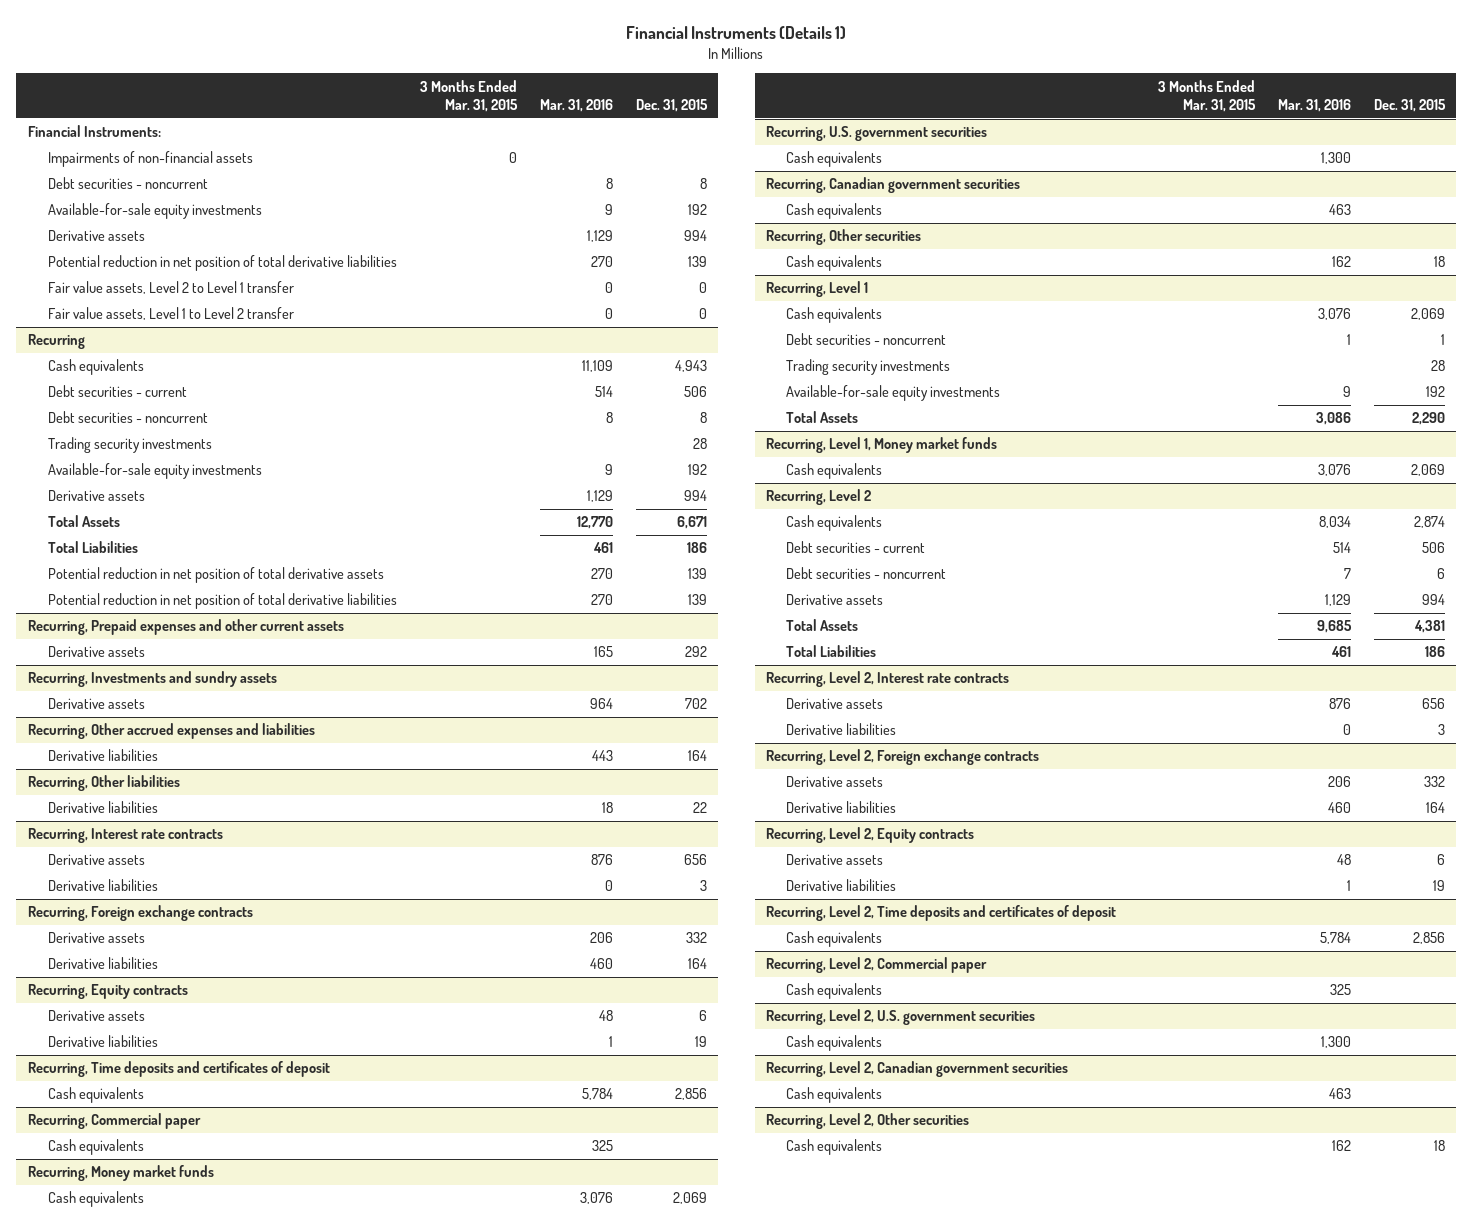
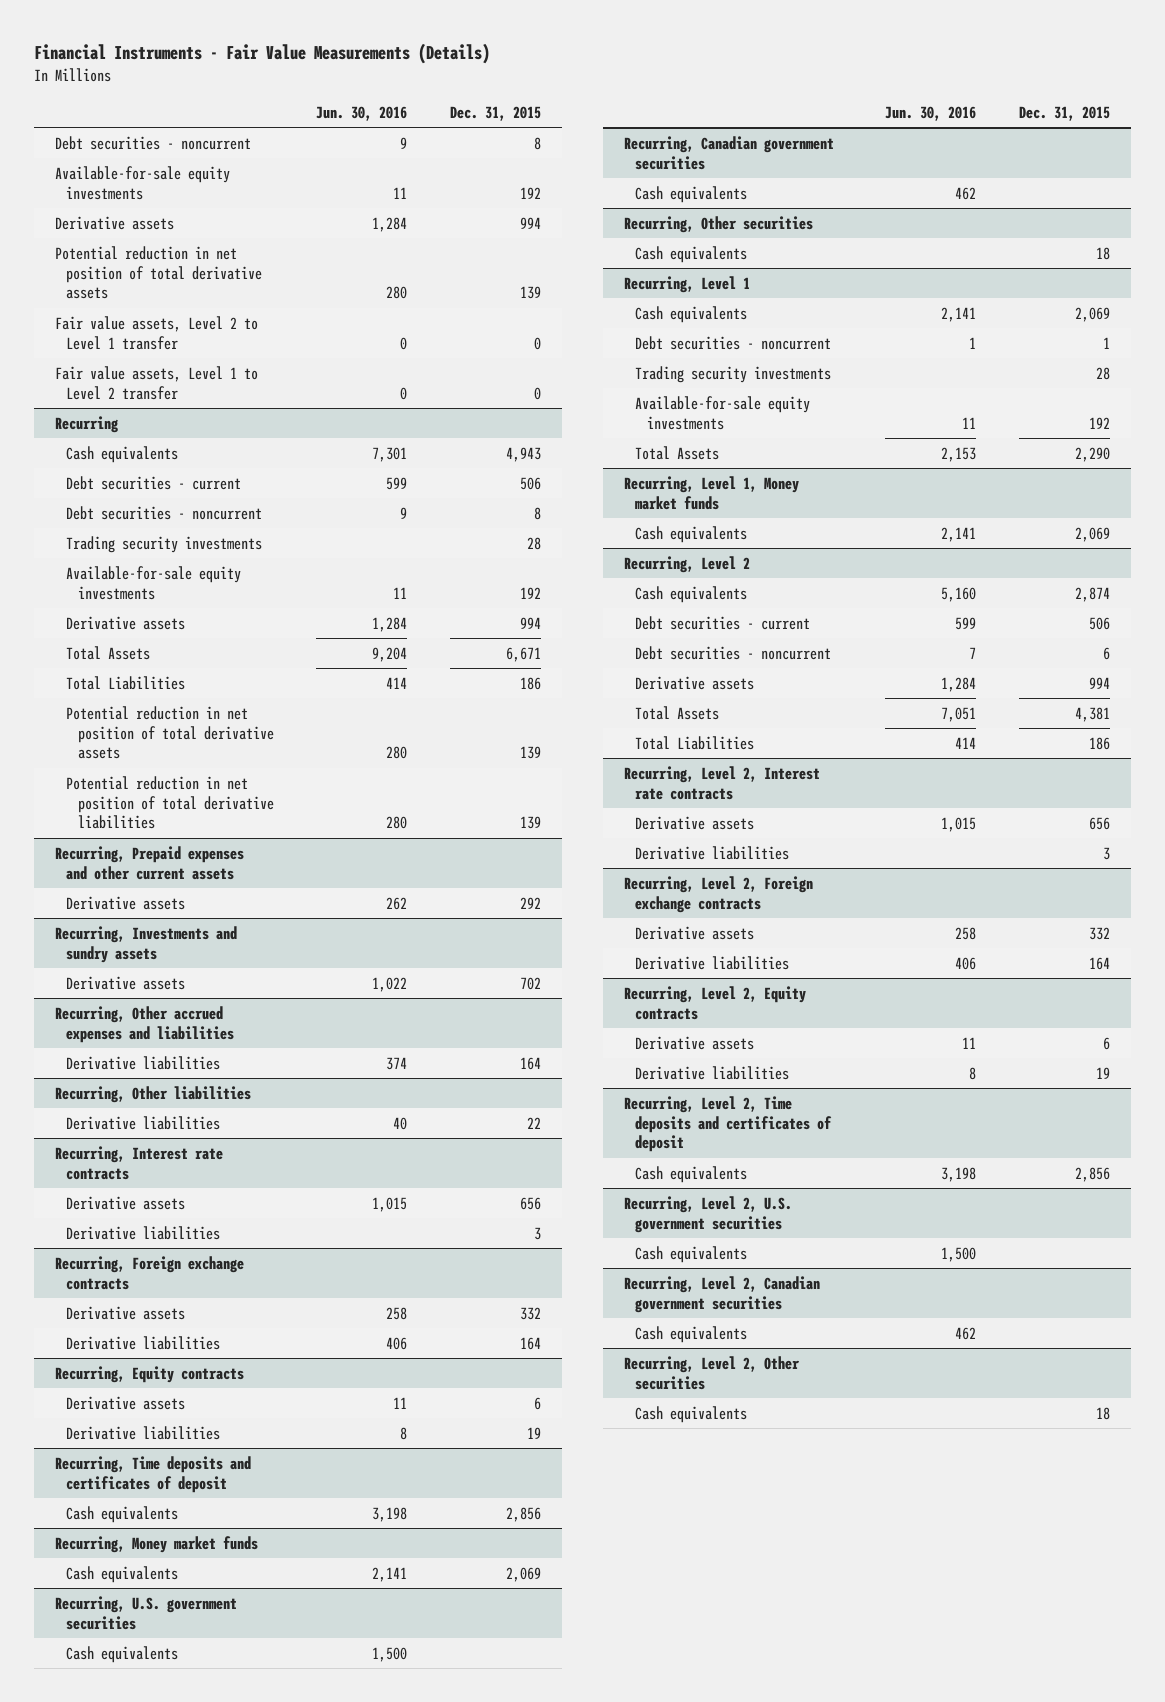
[626,26,847,40] Financial Instruments (Details 1) -> [33,42,490,64] Financial Instruments - Fair Value Measurements (Details)
[420,79,519,112] 3 Months Ended Mar. 31, 2015 -> none
[539,98,613,112] Mar. 31, 2016 -> none
none -> [316,105,408,121] Jun. 30, 2016
[27,125,161,138] Financial Instruments: -> none
[48,151,254,168] Impairments of non-financial assets -> none
[48,255,398,272] Potential reduction in net position of total derivative liabilities -> [54,245,263,300] Potential reduction in net position of total derivative assets
[27,1113,201,1130] Recurring, Commercial paper -> none
[48,1139,145,1156] Cash equivalents -> none
[765,957,987,974] Recurring, Level 2, Commercial paper -> none
[786,983,883,1000] Cash equivalents -> none

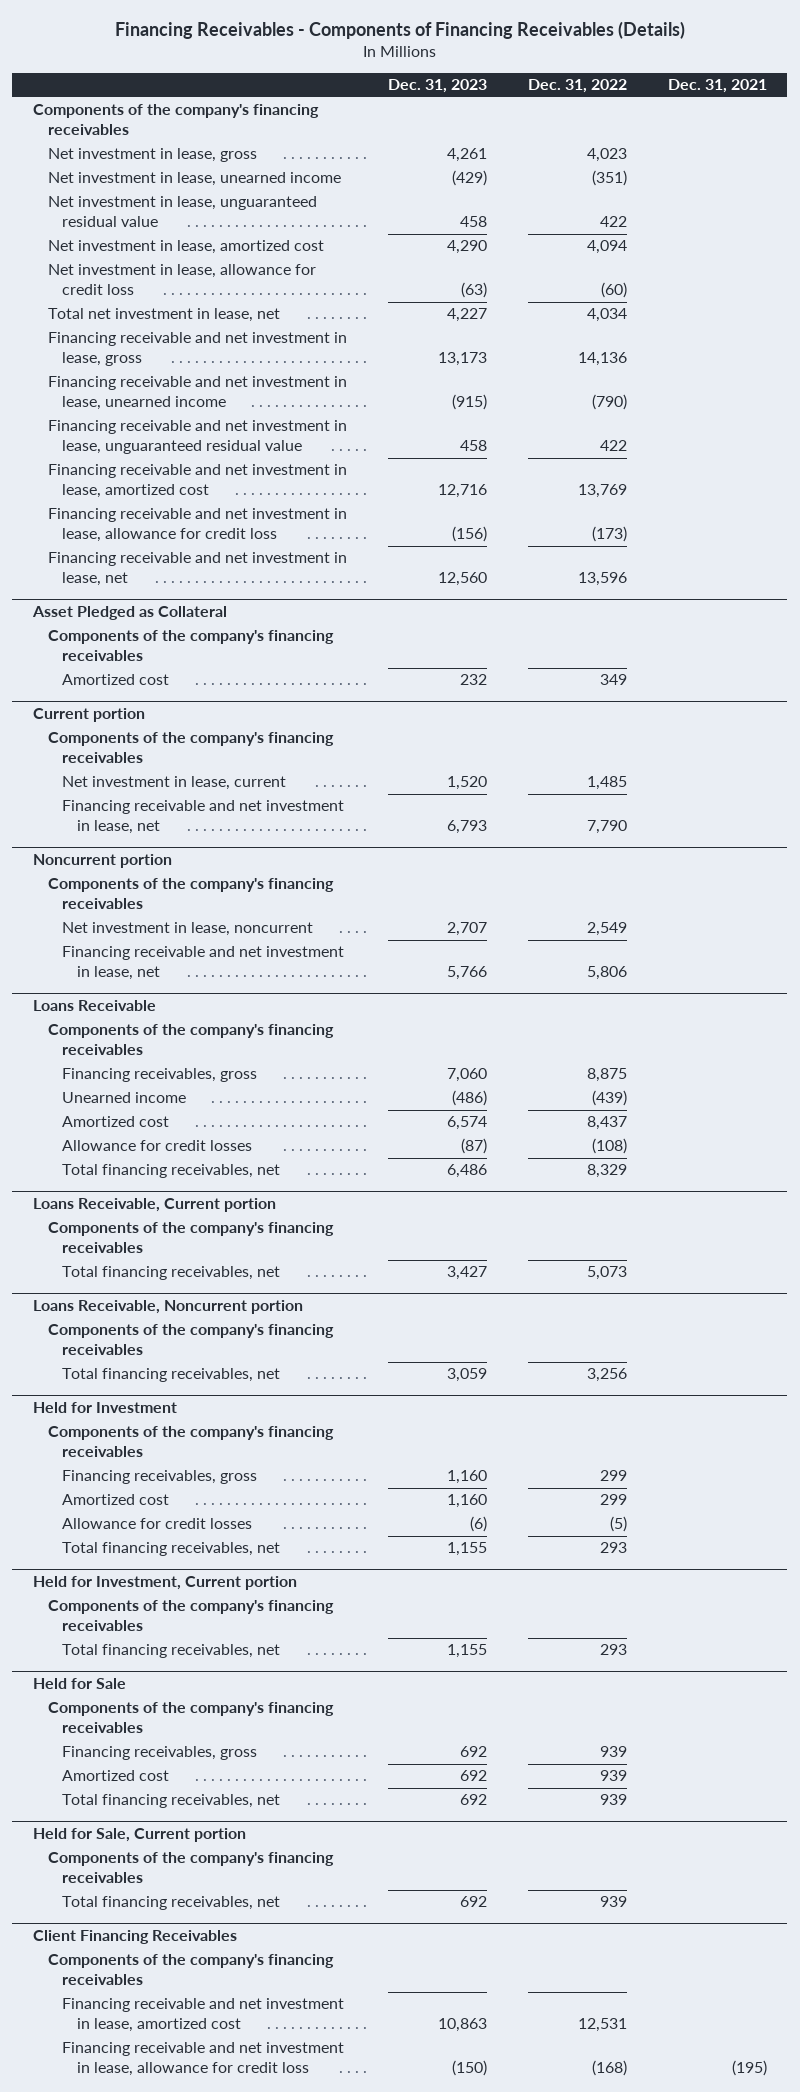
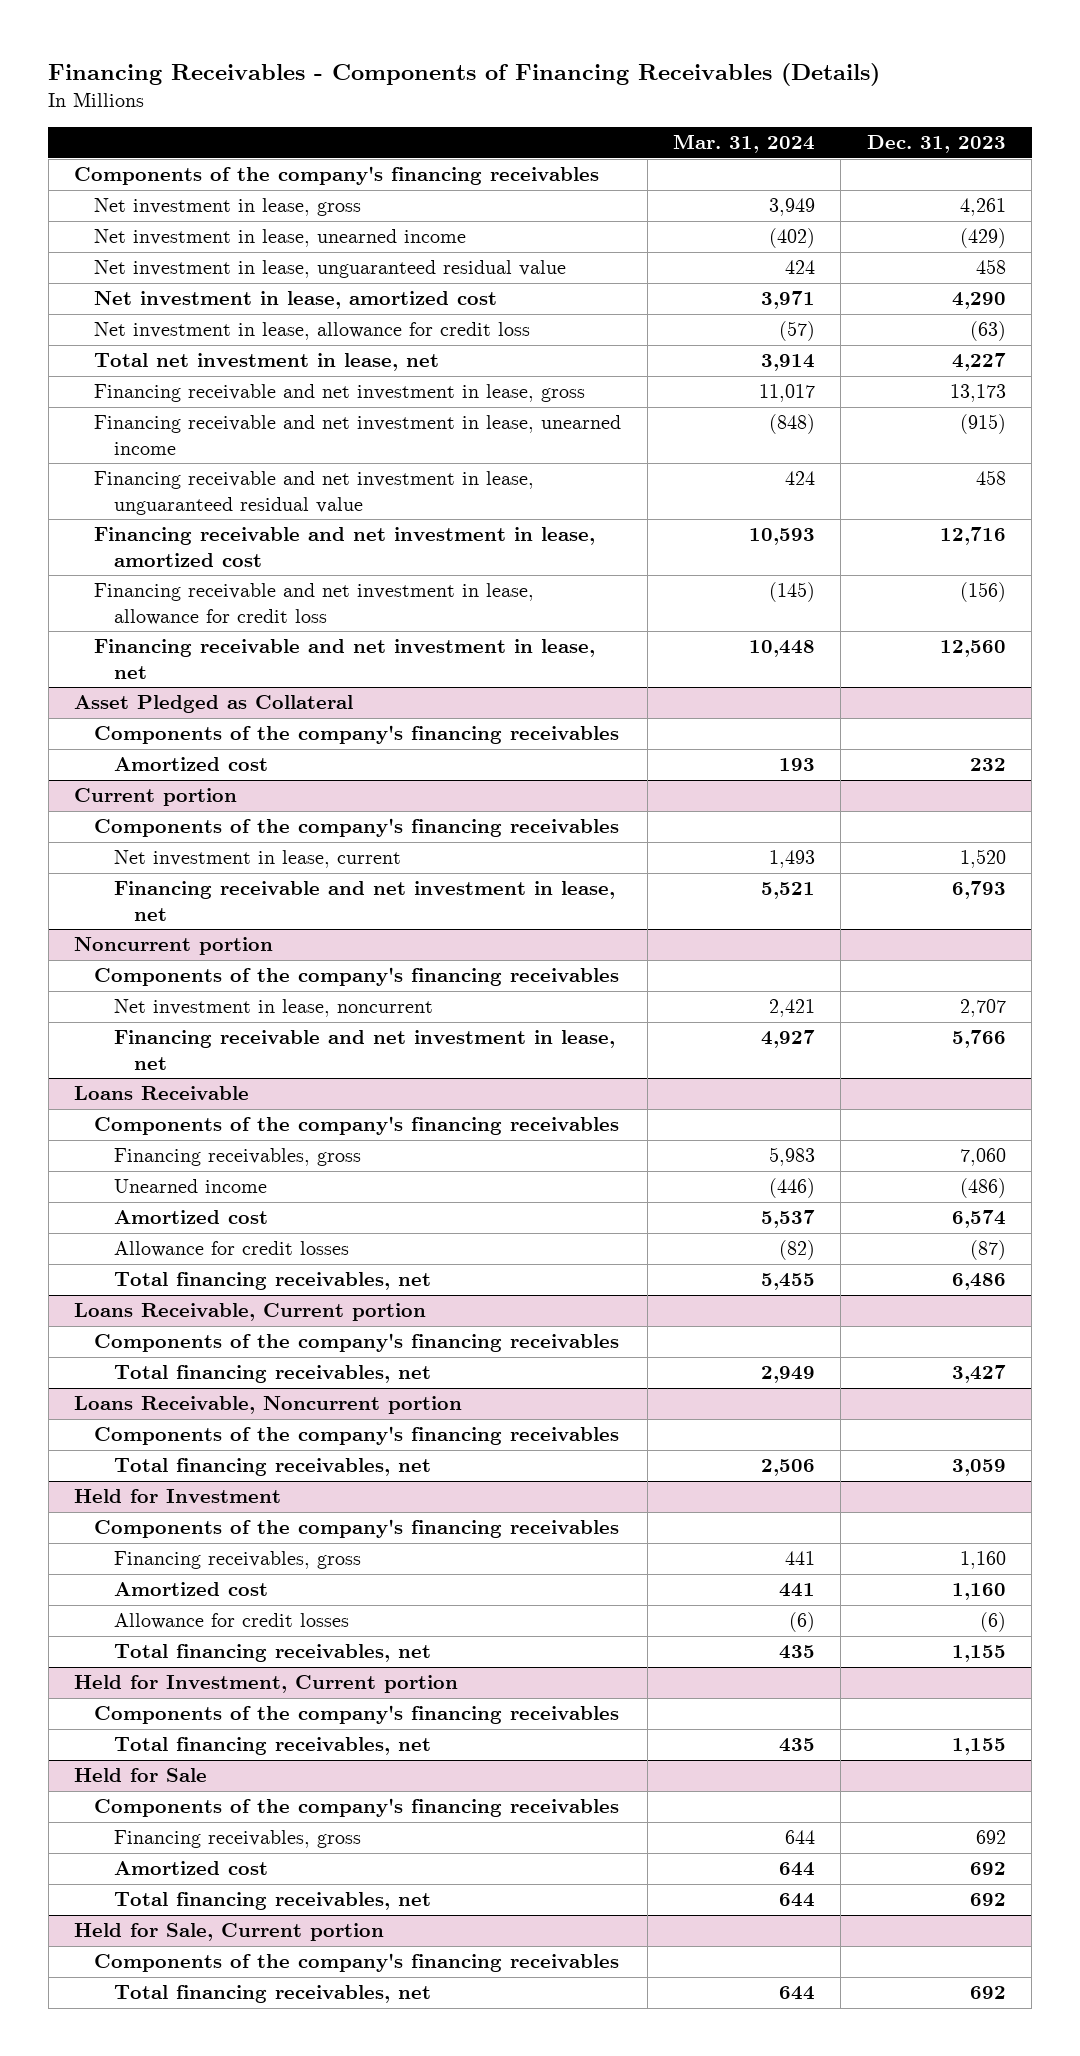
[527,79,627,94] Dec. 31, 2022 -> none
[667,79,767,94] Dec. 31, 2021 -> none
none -> [672,134,815,154] Mar. 31, 2024
[33,1930,238,1945] Client Financing Receivables -> none
[47,1954,334,1986] Components of the company's financing receivables -> none
[62,1998,345,2033] Financing receivable and net investment in lease, amortized cost -> none
[62,2042,345,2077] Financing receivable and net investment in lease, allowance for credit loss -> none

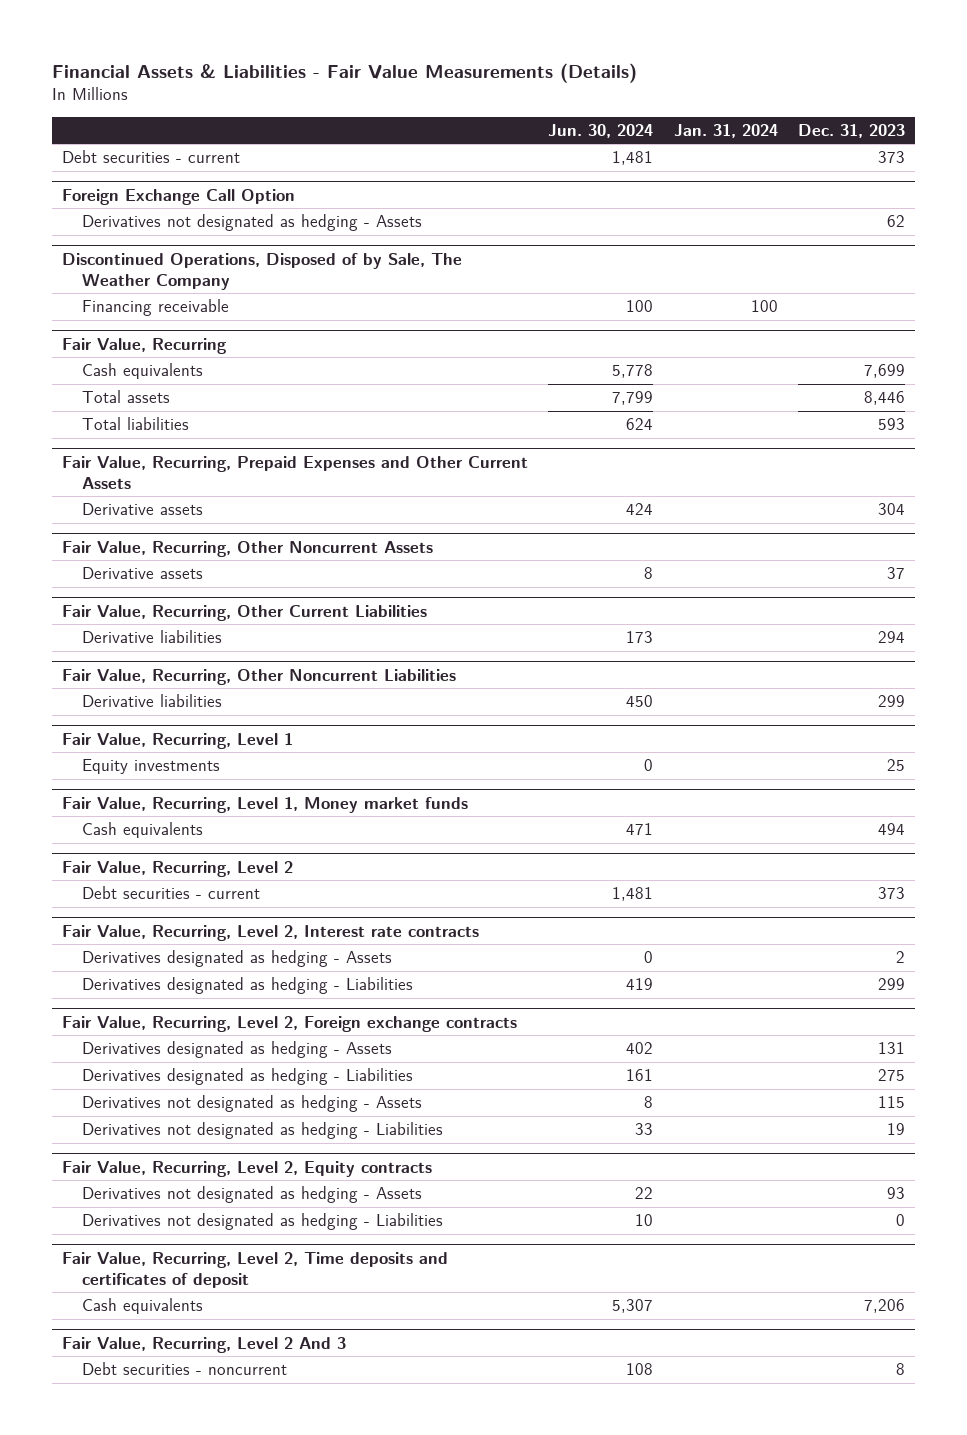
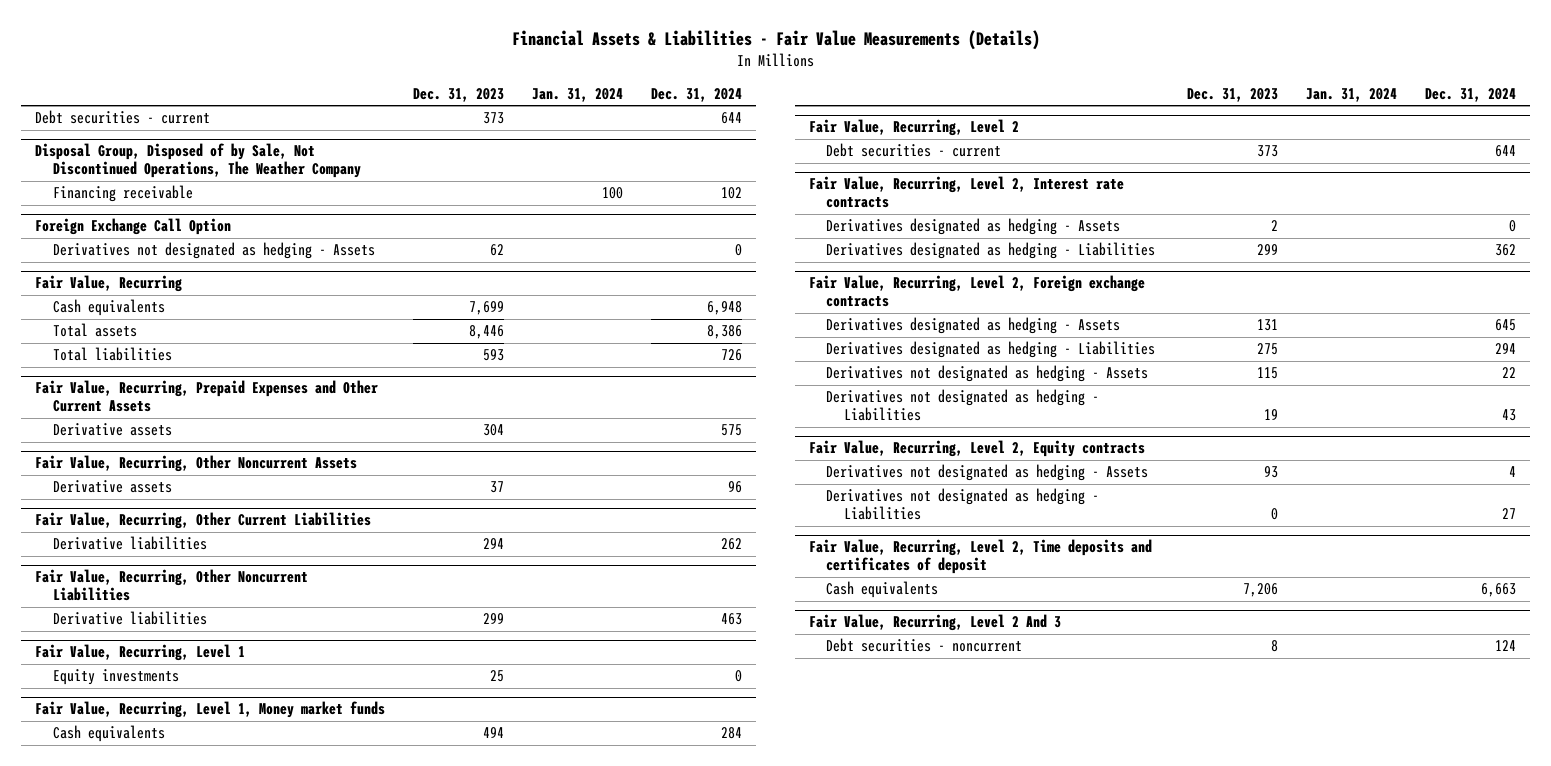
[548,123,654,138] Jun. 30, 2024 -> none
none -> [651,87,743,102] Dec. 31, 2024
none -> [35,143,361,179] Disposal Group, Disposed of by Sale, Not Discontinued Operations, The Weather Company
none -> [52,185,193,203] Financing receivable
[62,252,463,290] Discontinued Operations, Disposed of by Sale, The Weather Company -> none
[81,299,229,317] Financing receivable -> none

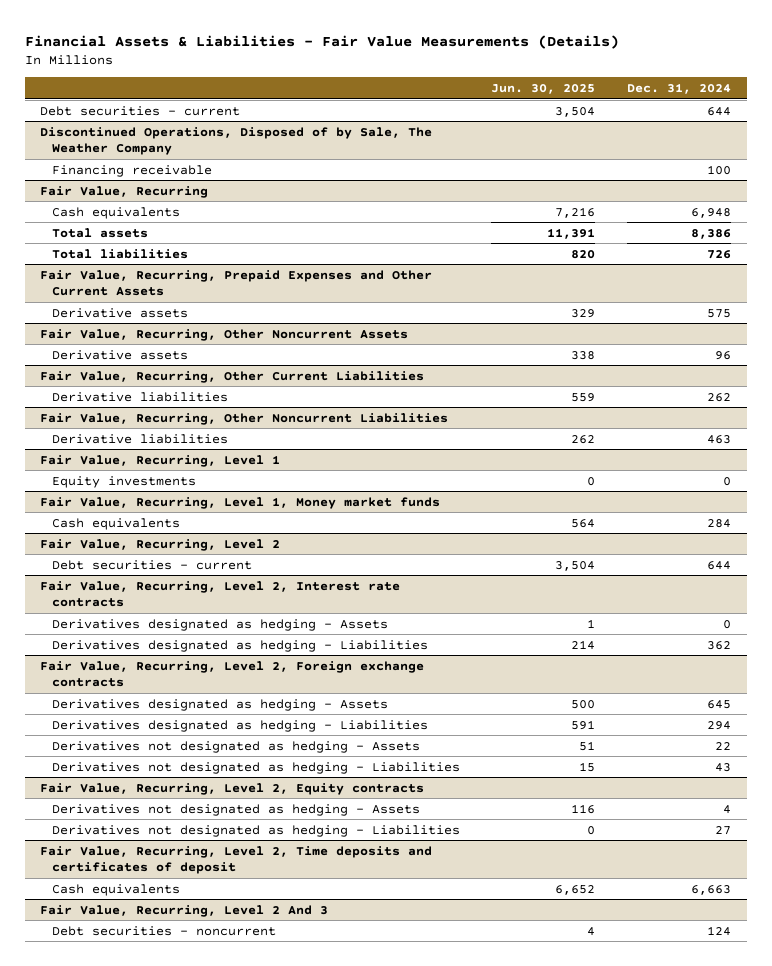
[413,87,505,102] Dec. 31, 2023 -> none
[532,87,624,102] Jan. 31, 2024 -> none
none -> [491,84,596,95] Jun. 30, 2025
[35,218,232,236] Foreign Exchange Call Option -> none
[52,242,375,260] Derivatives not designated as hedging - Assets -> none
[35,143,361,179] Disposal Group, Disposed of by Sale, Not Discontinued Operations, The Weather Company -> [40,126,433,155] Discontinued Operations, Disposed of by Sale, The Weather Company
[721,187,743,200] 102 -> [707,164,732,175] 100

